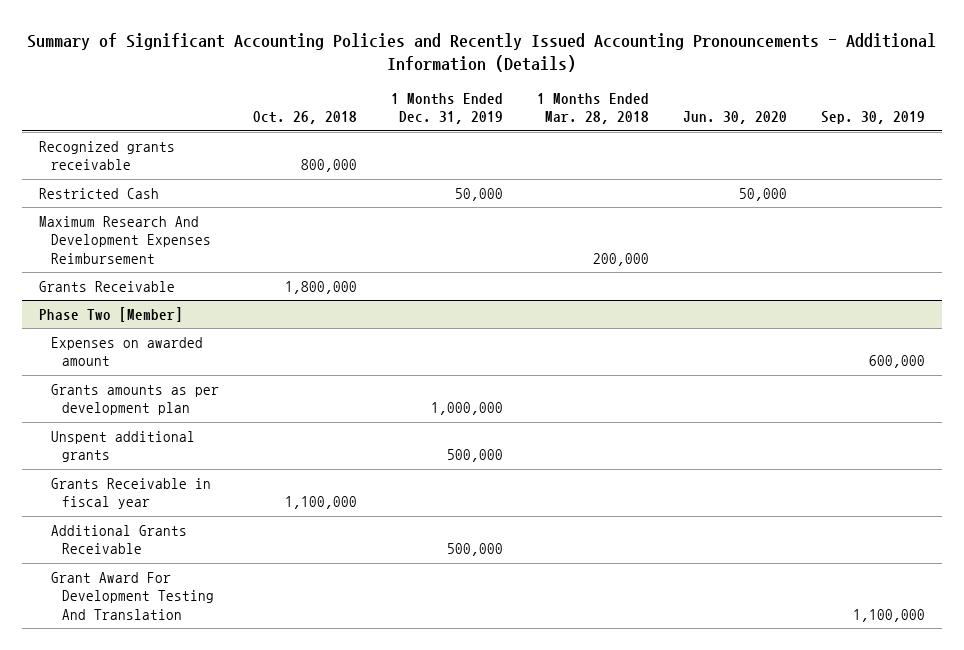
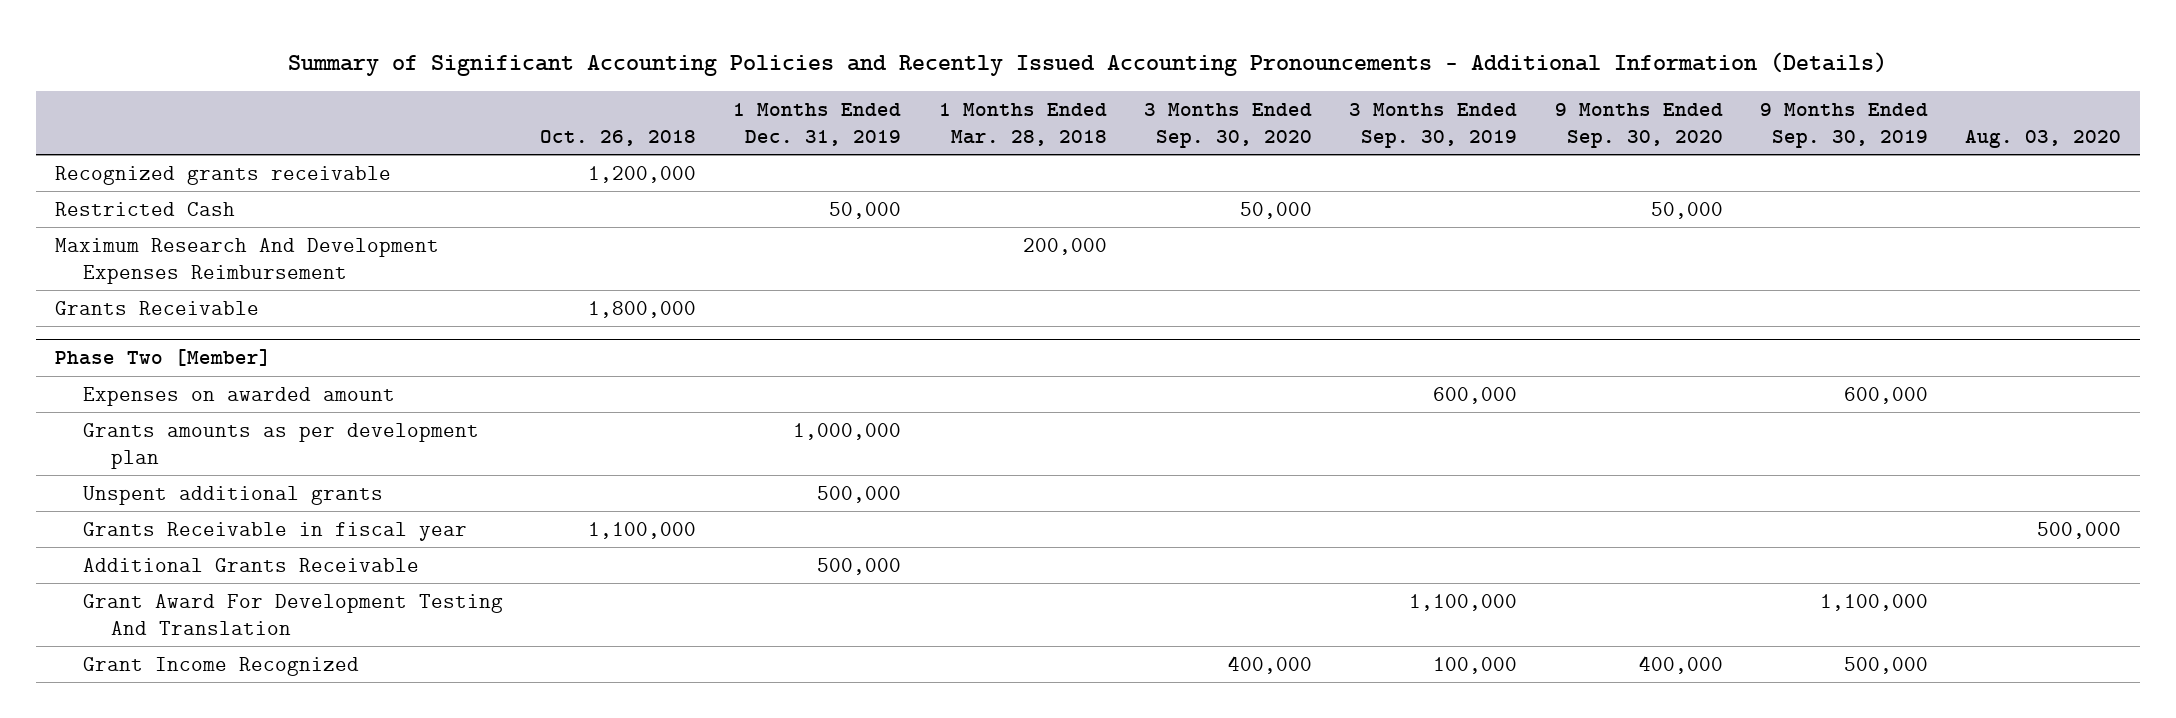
[683,111,788,125] Jun. 30, 2020 -> none
[821,111,926,125] Sep. 30, 2019 -> none
none -> [1143,103,1312,148] 3 Months Ended Sep. 30, 2020
none -> [1349,103,1518,148] 3 Months Ended Sep. 30, 2019
none -> [1554,103,1723,148] 9 Months Ended Sep. 30, 2020
none -> [1759,103,1928,148] 9 Months Ended Sep. 30, 2019
none -> [1965,129,2122,148] Aug. 03, 2020
[300,159,357,173] 800,000 -> [587,165,696,183] 1,200,000
none -> [82,656,359,676] Grant Income Recognized

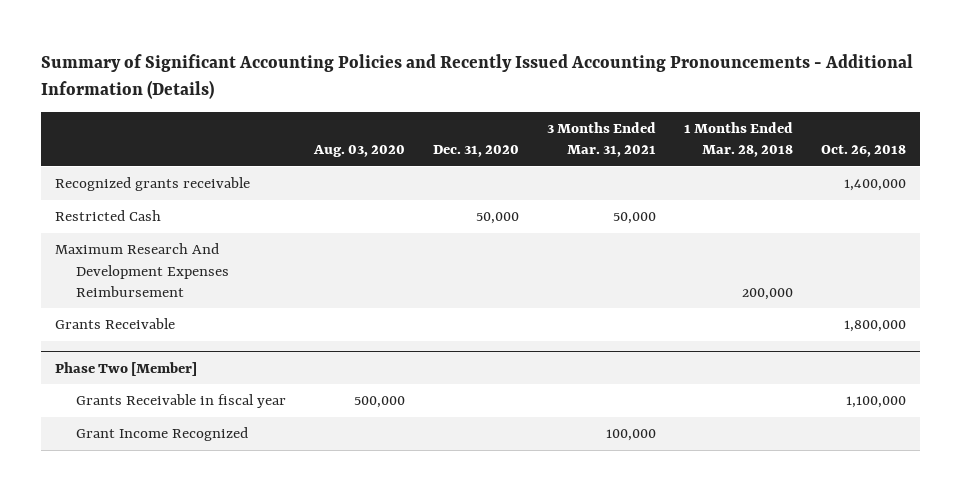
[733,103,902,146] 1 Months Ended Dec. 31, 2019 -> none
[1143,103,1312,148] 3 Months Ended Sep. 30, 2020 -> none
[1349,103,1518,148] 3 Months Ended Sep. 30, 2019 -> none
[1554,103,1723,148] 9 Months Ended Sep. 30, 2020 -> none
[1759,103,1928,148] 9 Months Ended Sep. 30, 2019 -> none
none -> [433,145,520,158] Dec. 31, 2020
none -> [547,122,657,158] 3 Months Ended Mar. 31, 2021
[587,165,696,183] 1,200,000 -> [844,179,907,192] 1,400,000
[82,386,395,406] Expenses on awarded amount -> none
[82,422,479,469] Grants amounts as per development plan -> none
[82,485,383,505] Unspent additional grants -> none
[82,557,419,572] Additional Grants Receivable -> none
[82,593,503,635] Grant Award For Development Testing And Translation -> none

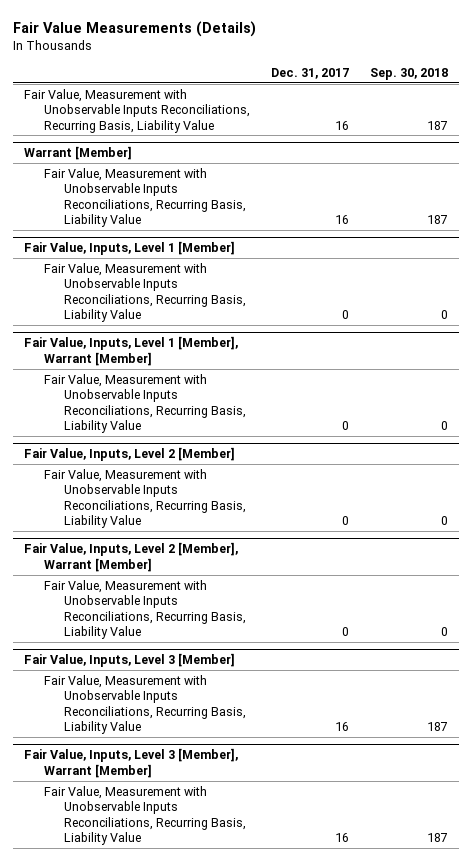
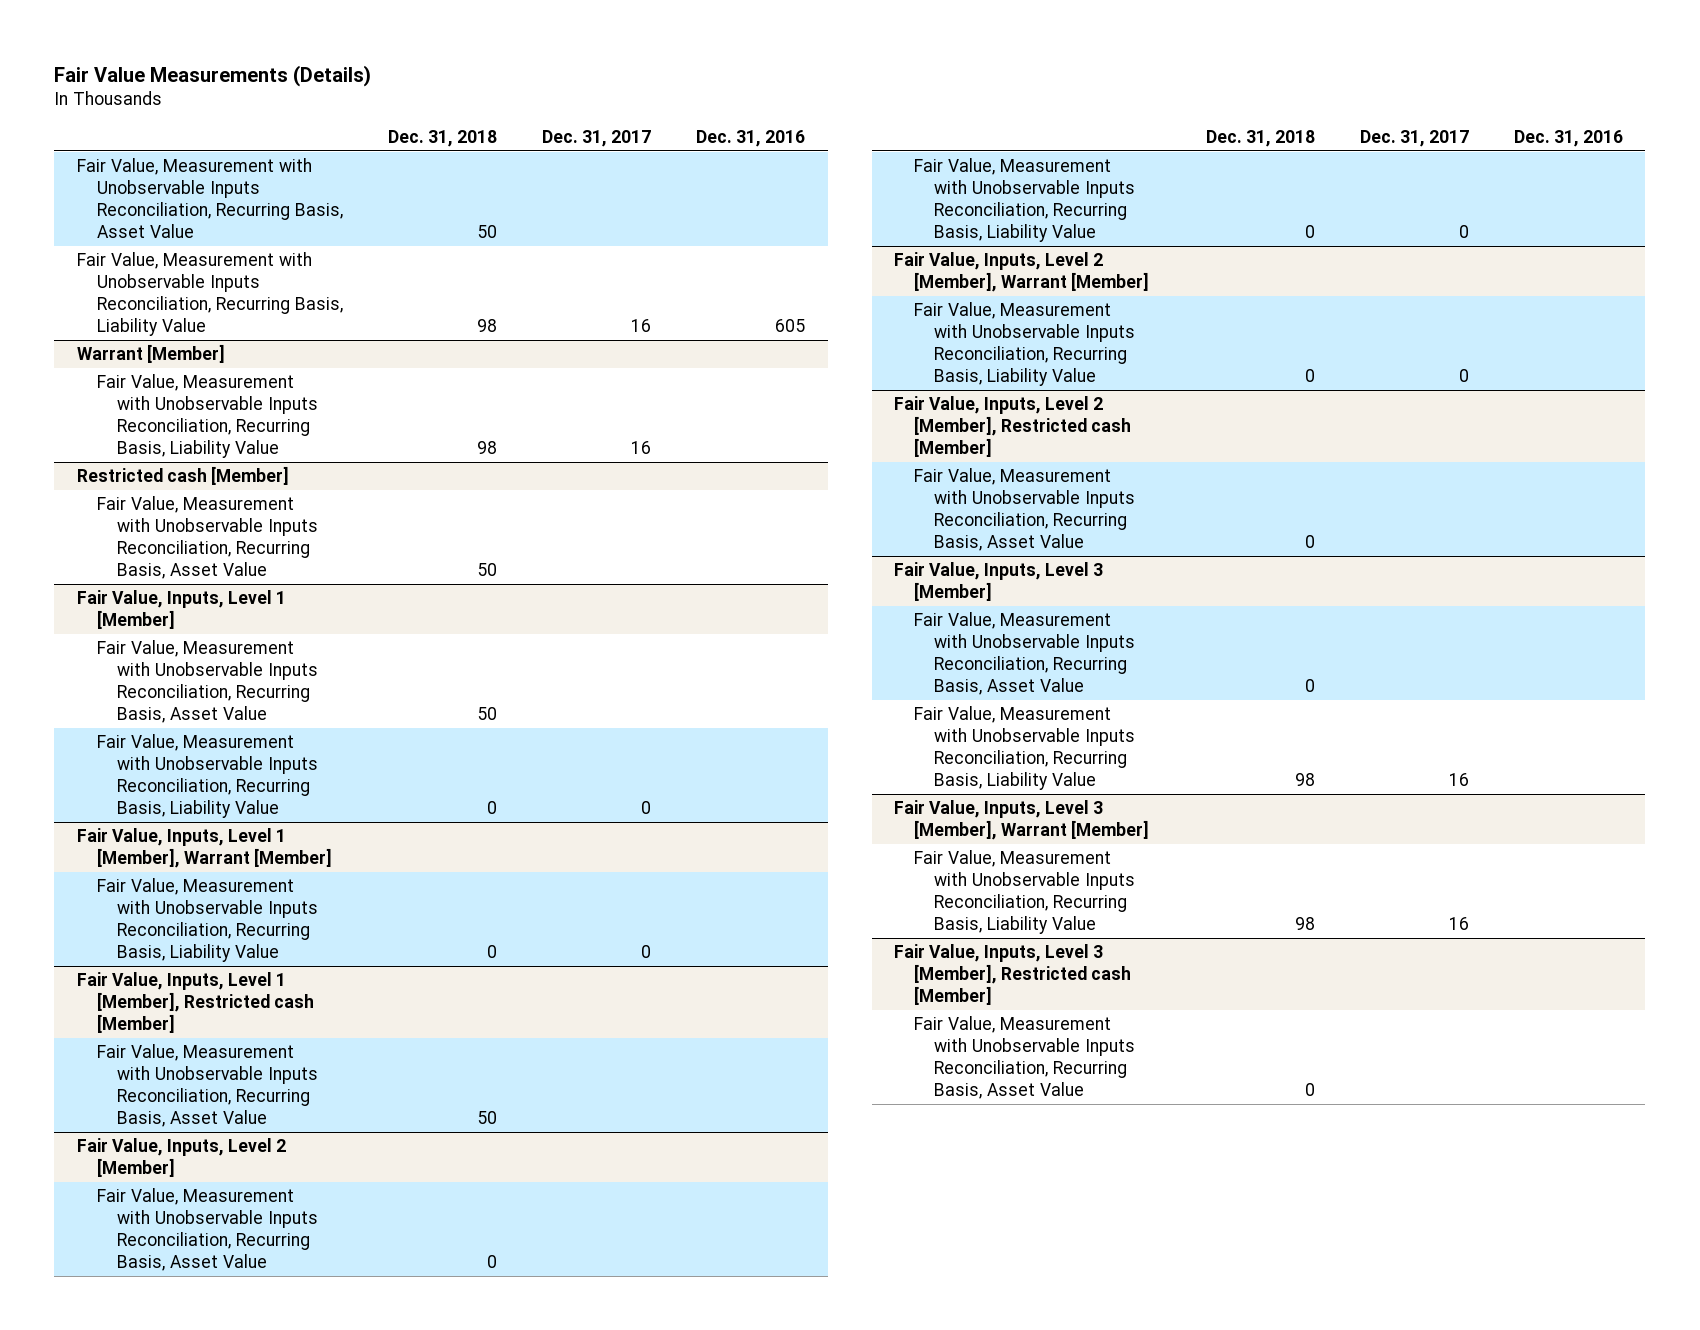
[370,68,449,81] Sep. 30, 2018 -> none
none -> [388,130,498,148] Dec. 31, 2018
none -> [696,130,806,148] Dec. 31, 2016
none -> [76,158,344,239] Fair Value, Measurement with Unobservable Inputs Reconciliation, Recurring Basis, Asset Value
[23,88,250,133] Fair Value, Measurement with Unobservable Inputs Reconciliations, Recurring Basis, Liability Value -> [76,252,344,337] Fair Value, Measurement with Unobservable Inputs Reconciliation, Recurring Basis, Liability Value
[43,167,247,228] Fair Value, Measurement with Unobservable Inputs Reconciliations, Recurring Basis, Liability Value -> [97,374,319,459] Fair Value, Measurement with Unobservable Inputs Reconciliation, Recurring Basis, Liability Value
none -> [76,466,289,486] Restricted cash [Member]
none -> [97,496,319,580] Fair Value, Measurement with Unobservable Inputs Reconciliation, Recurring Basis, Asset Value
none -> [97,640,319,724] Fair Value, Measurement with Unobservable Inputs Reconciliation, Recurring Basis, Asset Value
[43,262,247,323] Fair Value, Measurement with Unobservable Inputs Reconciliations, Recurring Basis, Liability Value -> [97,734,319,819] Fair Value, Measurement with Unobservable Inputs Reconciliation, Recurring Basis, Liability Value
[43,373,247,434] Fair Value, Measurement with Unobservable Inputs Reconciliations, Recurring Basis, Liability Value -> [97,878,319,963] Fair Value, Measurement with Unobservable Inputs Reconciliation, Recurring Basis, Liability Value
none -> [76,972,315,1034] Fair Value, Inputs, Level 1 [Member], Restricted cash [Member]
none -> [97,1044,319,1128] Fair Value, Measurement with Unobservable Inputs Reconciliation, Recurring Basis, Asset Value
none -> [97,1188,319,1272] Fair Value, Measurement with Unobservable Inputs Reconciliation, Recurring Basis, Asset Value
[43,468,247,529] Fair Value, Measurement with Unobservable Inputs Reconciliations, Recurring Basis, Liability Value -> [914,158,1136,243] Fair Value, Measurement with Unobservable Inputs Reconciliation, Recurring Basis, Liability Value
[43,579,247,640] Fair Value, Measurement with Unobservable Inputs Reconciliations, Recurring Basis, Liability Value -> [914,302,1136,387] Fair Value, Measurement with Unobservable Inputs Reconciliation, Recurring Basis, Liability Value
none -> [894,396,1132,458] Fair Value, Inputs, Level 2 [Member], Restricted cash [Member]
none -> [914,468,1136,552] Fair Value, Measurement with Unobservable Inputs Reconciliation, Recurring Basis, Asset Value
none -> [914,612,1136,696] Fair Value, Measurement with Unobservable Inputs Reconciliation, Recurring Basis, Asset Value
[43,674,247,735] Fair Value, Measurement with Unobservable Inputs Reconciliations, Recurring Basis, Liability Value -> [914,706,1136,791] Fair Value, Measurement with Unobservable Inputs Reconciliation, Recurring Basis, Liability Value
[43,785,247,846] Fair Value, Measurement with Unobservable Inputs Reconciliations, Recurring Basis, Liability Value -> [914,850,1136,935] Fair Value, Measurement with Unobservable Inputs Reconciliation, Recurring Basis, Liability Value
none -> [894,944,1132,1006] Fair Value, Inputs, Level 3 [Member], Restricted cash [Member]
none -> [914,1016,1136,1100] Fair Value, Measurement with Unobservable Inputs Reconciliation, Recurring Basis, Asset Value

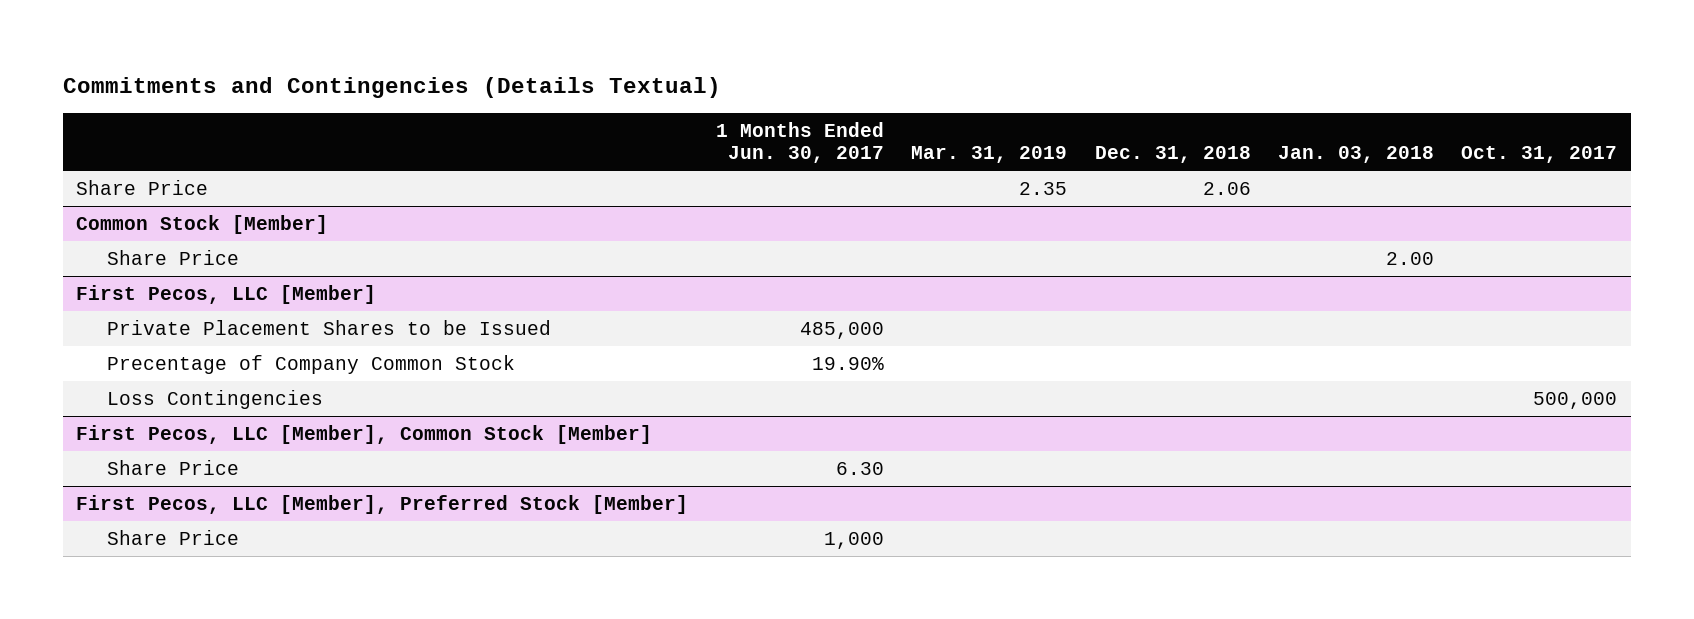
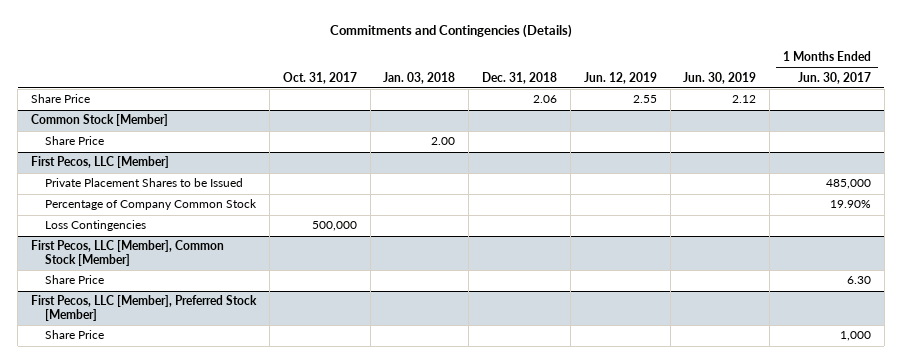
[62,77,721,99] Commitments and Contingencies (Details Textual) -> [330,24,573,39] Commitments and Contingencies (Details)
[911,146,1068,164] Mar. 31, 2019 -> none
none -> [583,71,657,84] Jun. 12, 2019
none -> [683,71,757,84] Jun. 30, 2019
[107,355,516,375] Precentage of Company Common Stock -> [44,199,257,211] Percentage of Company Common Stock

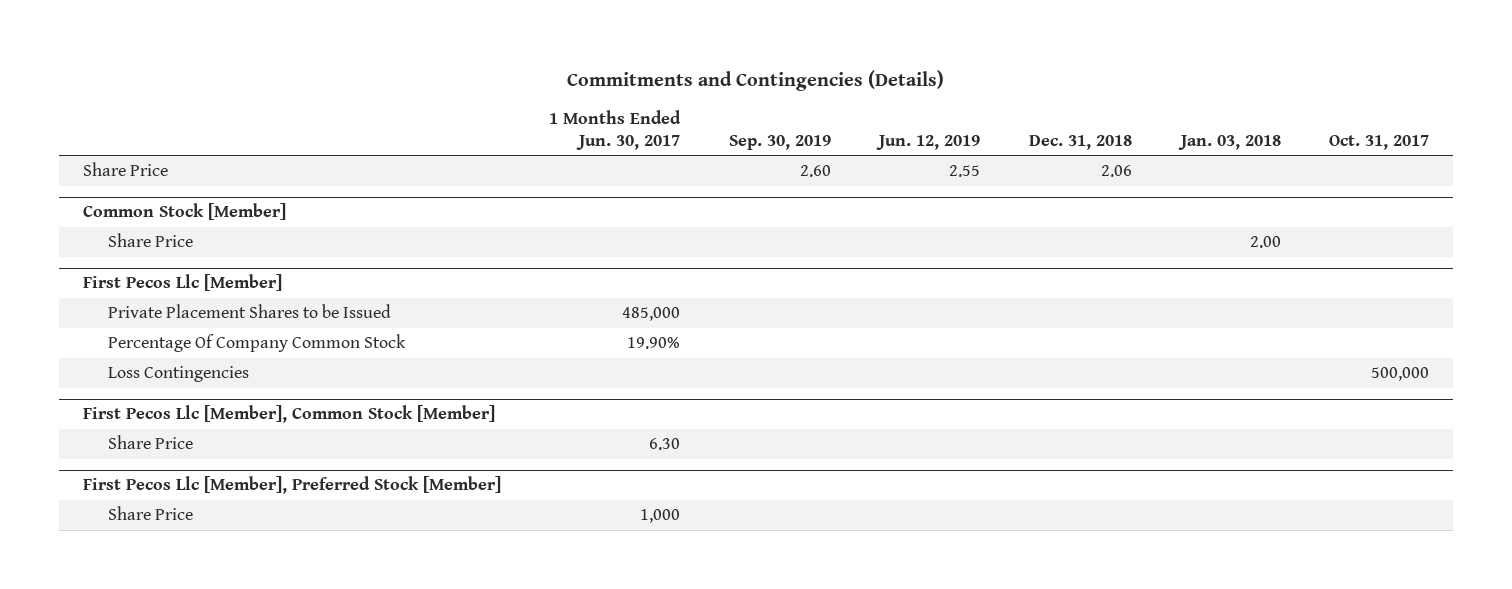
[683,71,757,84] Jun. 30, 2019 -> none
none -> [728,134,831,150] Sep. 30, 2019
[30,156,169,169] First Pecos, LLC [Member] -> [82,274,282,292] First Pecos Llc [Member]
[44,199,257,211] Percentage of Company Common Stock -> [108,334,407,353] Percentage Of Company Common Stock
[30,240,224,267] First Pecos, LLC [Member], Common Stock [Member] -> [82,405,495,424] First Pecos Llc [Member], Common Stock [Member]
[30,295,257,322] First Pecos, LLC [Member], Preferred Stock [Member] -> [82,476,501,495] First Pecos Llc [Member], Preferred Stock [Member]

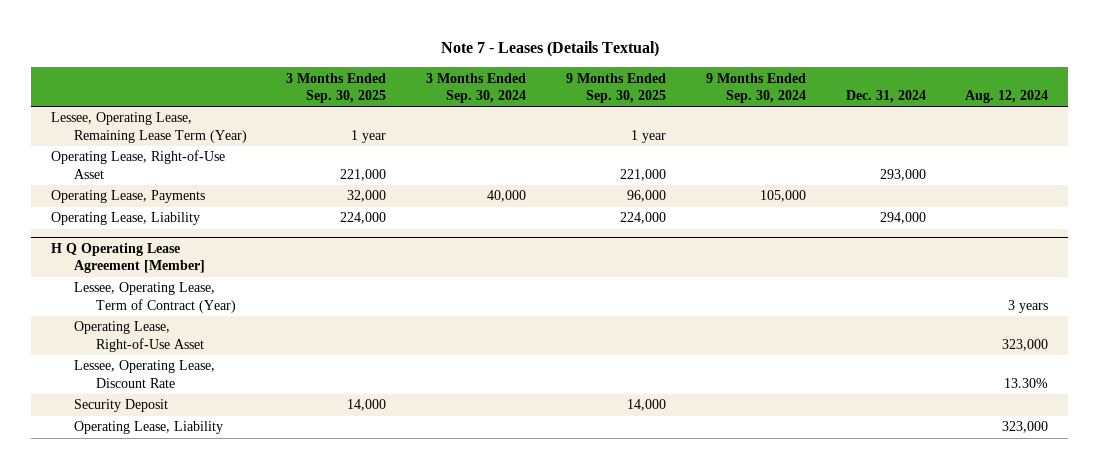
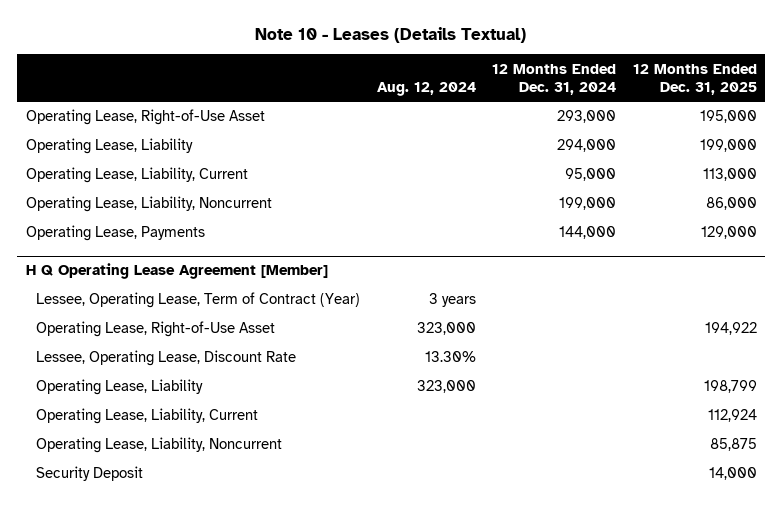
[440,41,659,58] Note 7 - Leases (Details Textual) -> [255,26,527,43] Note 10 - Leases (Details Textual)
[286,72,387,103] 3 Months Ended Sep. 30, 2025 -> none
[426,72,527,103] 3 Months Ended Sep. 30, 2024 -> none
[565,72,666,103] 9 Months Ended Sep. 30, 2025 -> none
[705,72,806,103] 9 Months Ended Sep. 30, 2024 -> none
[845,89,926,103] Dec. 31, 2024 -> none
none -> [492,63,617,96] 12 Months Ended Dec. 31, 2024
none -> [632,63,757,96] 12 Months Ended Dec. 31, 2025
[51,112,247,143] Lessee, Operating Lease, Remaining Lease Term (Year) -> none
none -> [25,167,248,184] Operating Lease, Liability, Current
none -> [25,196,272,213] Operating Lease, Liability, Noncurrent
[51,190,206,204] Operating Lease, Payments -> [25,225,205,242] Operating Lease, Payments
none -> [36,408,259,425] Operating Lease, Liability, Current
none -> [36,437,283,454] Operating Lease, Liability, Noncurrent
[73,399,168,413] Security Deposit -> [36,466,144,482] Security Deposit

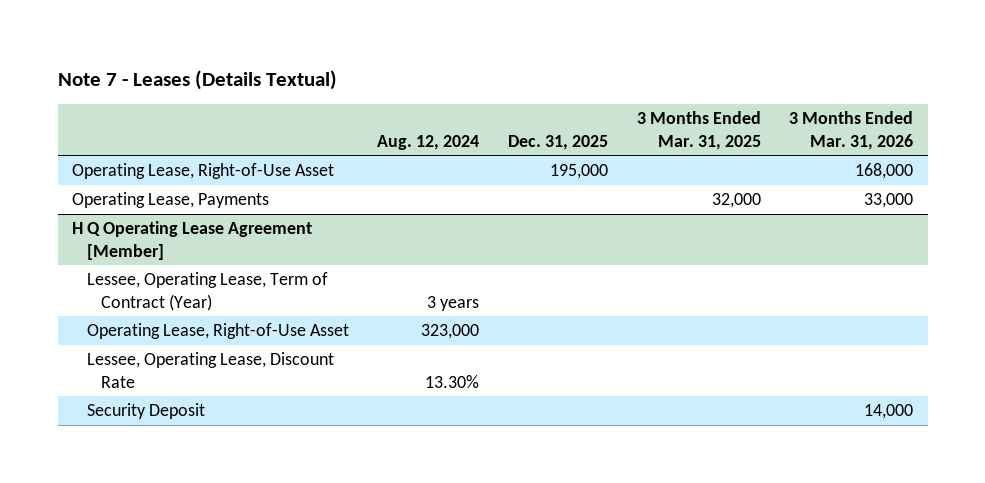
[255,26,527,43] Note 10 - Leases (Details Textual) -> [57,69,337,90] Note 7 - Leases (Details Textual)
[492,63,617,96] 12 Months Ended Dec. 31, 2024 -> none
[632,63,757,96] 12 Months Ended Dec. 31, 2025 -> none
none -> [508,134,609,150] Dec. 31, 2025
none -> [636,111,761,150] 3 Months Ended Mar. 31, 2025
none -> [789,111,914,150] 3 Months Ended Mar. 31, 2026
[25,138,193,155] Operating Lease, Liability -> none
[25,167,248,184] Operating Lease, Liability, Current -> none
[25,196,272,213] Operating Lease, Liability, Noncurrent -> none
[36,379,204,396] Operating Lease, Liability -> none
[36,408,259,425] Operating Lease, Liability, Current -> none
[36,437,283,454] Operating Lease, Liability, Noncurrent -> none

